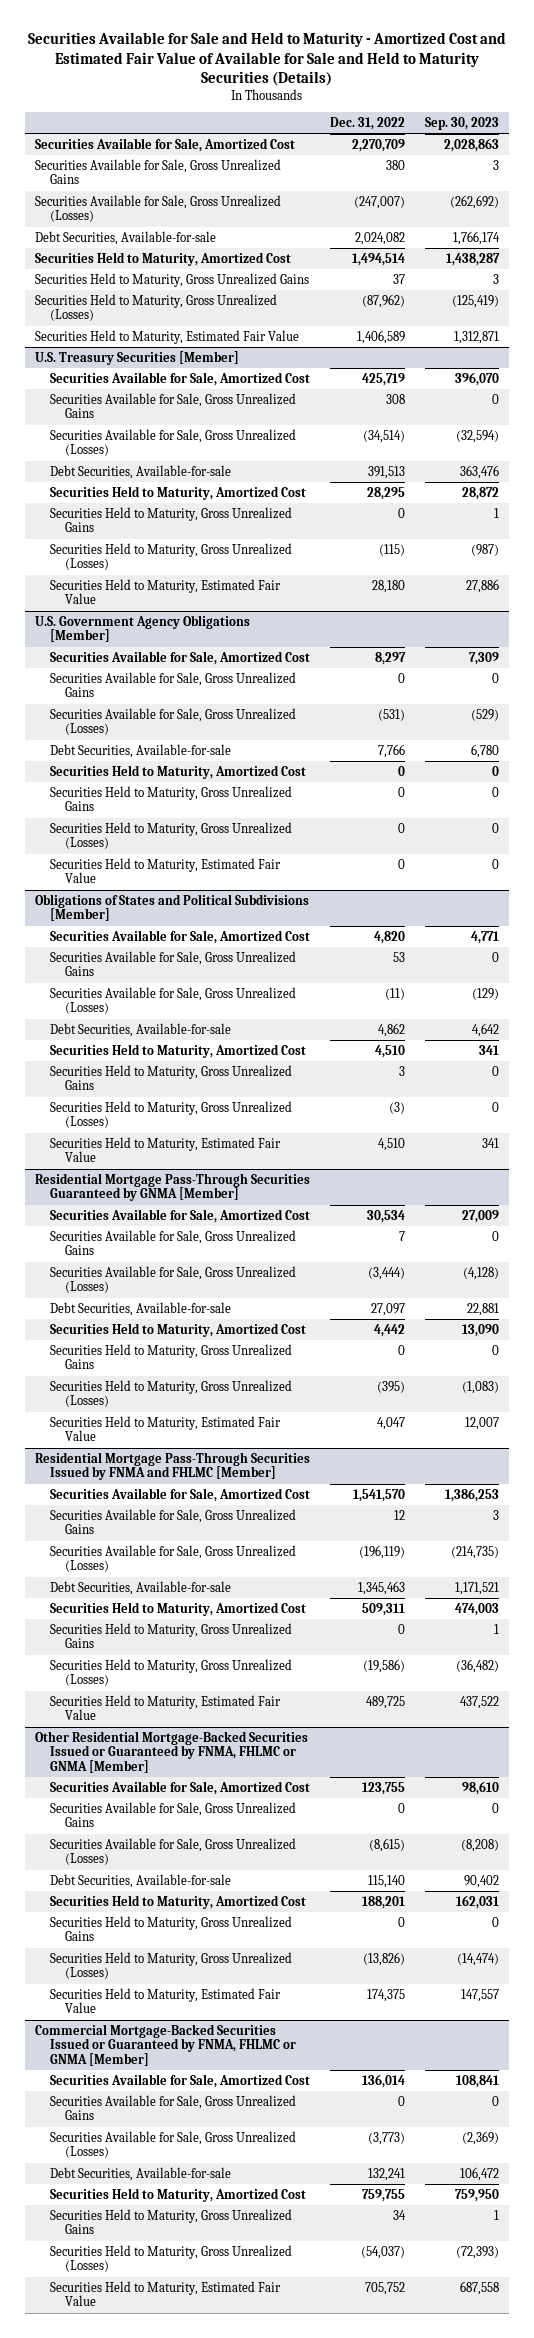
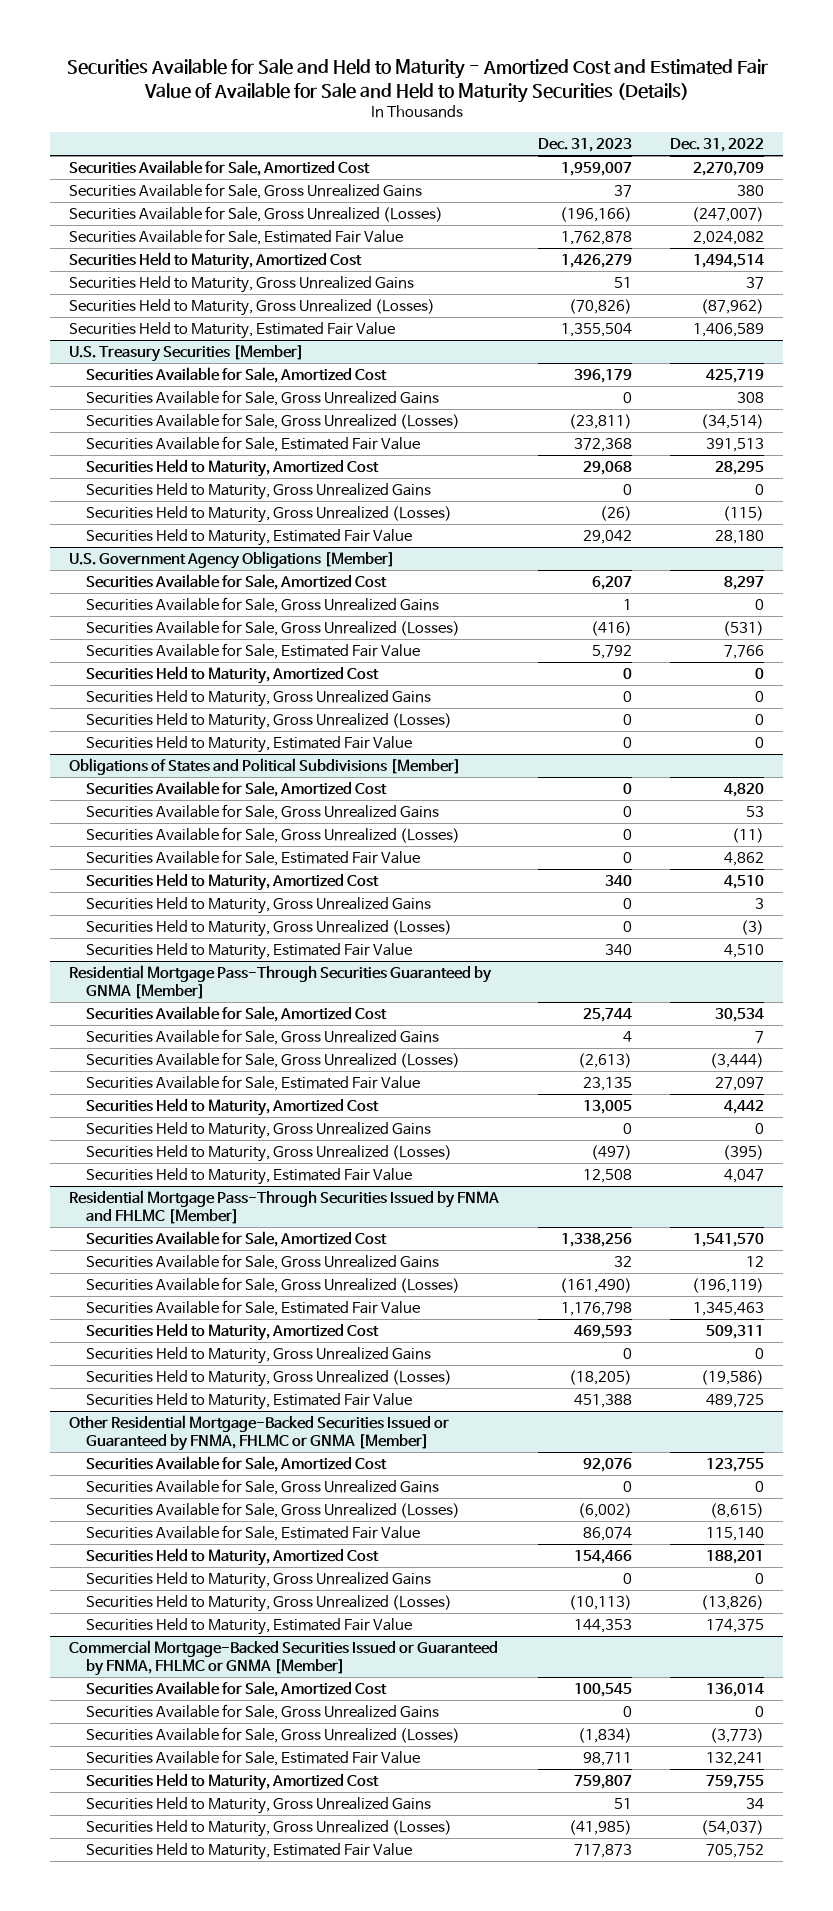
[424,116,499,130] Sep. 30, 2023 -> none
none -> [537,138,632,153] Dec. 31, 2023
[34,230,216,245] Debt Securities, Available-for-sale -> [69,228,404,245] Securities Available for Sale, Estimated Fair Value
[50,464,232,479] Debt Securities, Available-for-sale -> [85,435,420,452] Securities Available for Sale, Estimated Fair Value
[50,743,232,758] Debt Securities, Available-for-sale -> [85,642,420,659] Securities Available for Sale, Estimated Fair Value
[50,1022,232,1037] Debt Securities, Available-for-sale -> [85,849,420,866] Securities Available for Sale, Estimated Fair Value
[50,1301,232,1316] Debt Securities, Available-for-sale -> [85,1074,420,1091] Securities Available for Sale, Estimated Fair Value
[50,1580,232,1595] Debt Securities, Available-for-sale -> [85,1299,420,1316] Securities Available for Sale, Estimated Fair Value
[50,1873,232,1888] Debt Securities, Available-for-sale -> [85,1524,420,1541] Securities Available for Sale, Estimated Fair Value
[50,2166,232,2181] Debt Securities, Available-for-sale -> [85,1749,420,1766] Securities Available for Sale, Estimated Fair Value

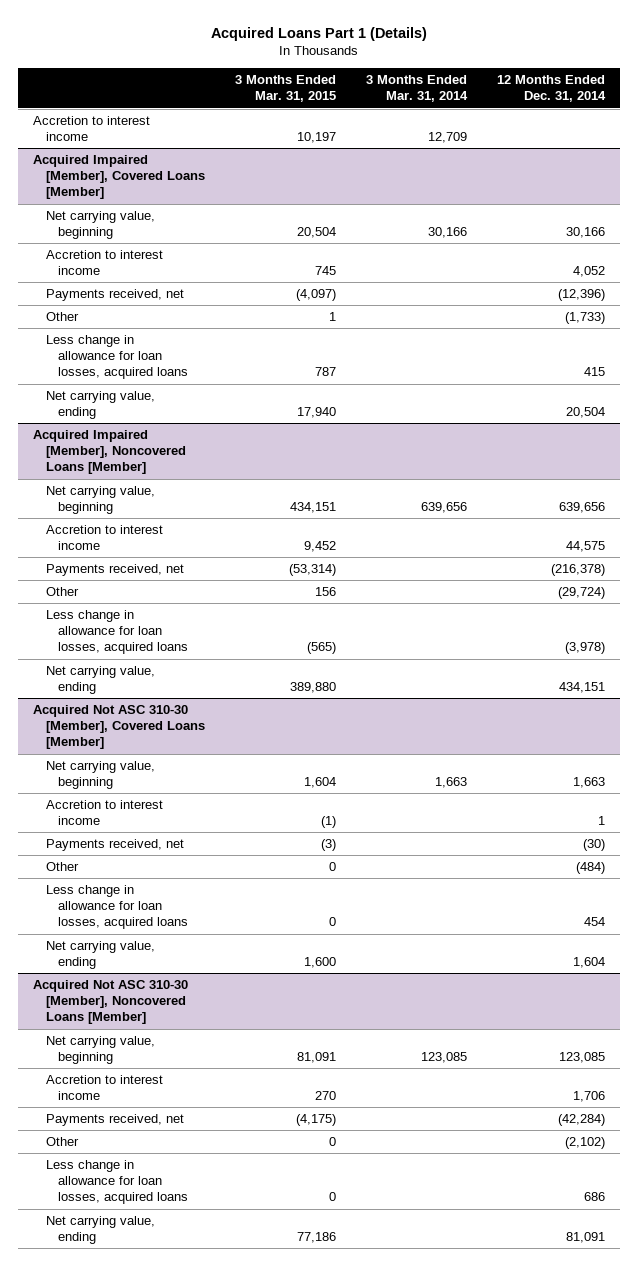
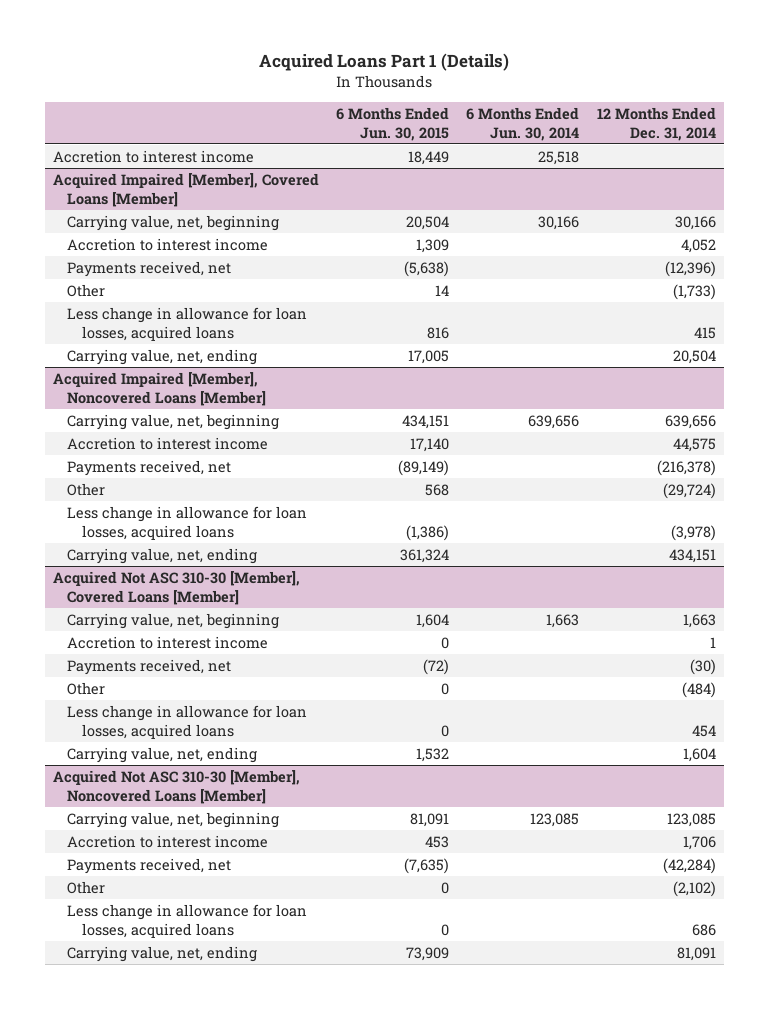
[234,75,336,103] 3 Months Ended Mar. 31, 2015 -> none
[365,75,468,103] 3 Months Ended Mar. 31, 2014 -> none
none -> [336,106,450,141] 6 Months Ended Jun. 30, 2015
none -> [466,106,580,141] 6 Months Ended Jun. 30, 2014
[45,210,155,240] Net carrying value, beginning -> [67,214,280,231] Carrying value, net, beginning
[45,390,155,420] Net carrying value, ending -> [67,348,258,365] Carrying value, net, ending
[45,485,155,515] Net carrying value, beginning -> [67,413,280,430] Carrying value, net, beginning
[45,665,155,695] Net carrying value, ending -> [67,547,258,564] Carrying value, net, ending
[45,760,155,790] Net carrying value, beginning -> [67,612,280,629] Carrying value, net, beginning
[45,940,155,970] Net carrying value, ending -> [67,746,258,763] Carrying value, net, ending
[45,1035,155,1065] Net carrying value, beginning -> [67,811,280,828] Carrying value, net, beginning
[45,1215,155,1245] Net carrying value, ending -> [67,945,258,962] Carrying value, net, ending

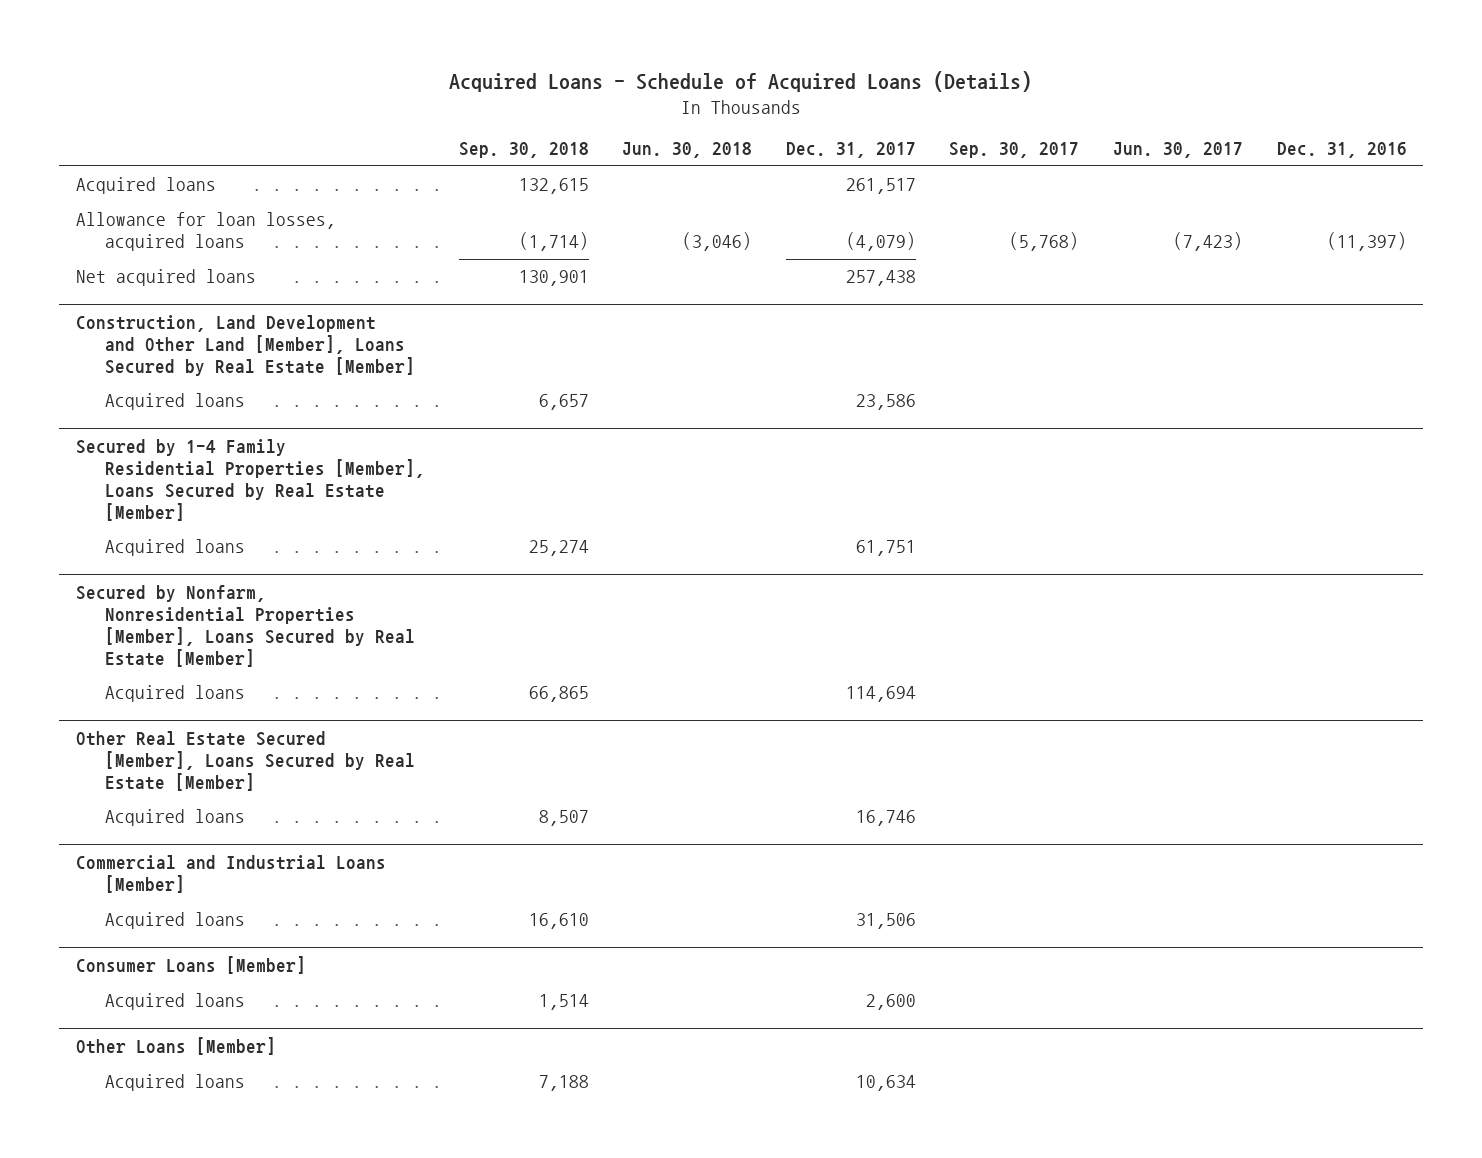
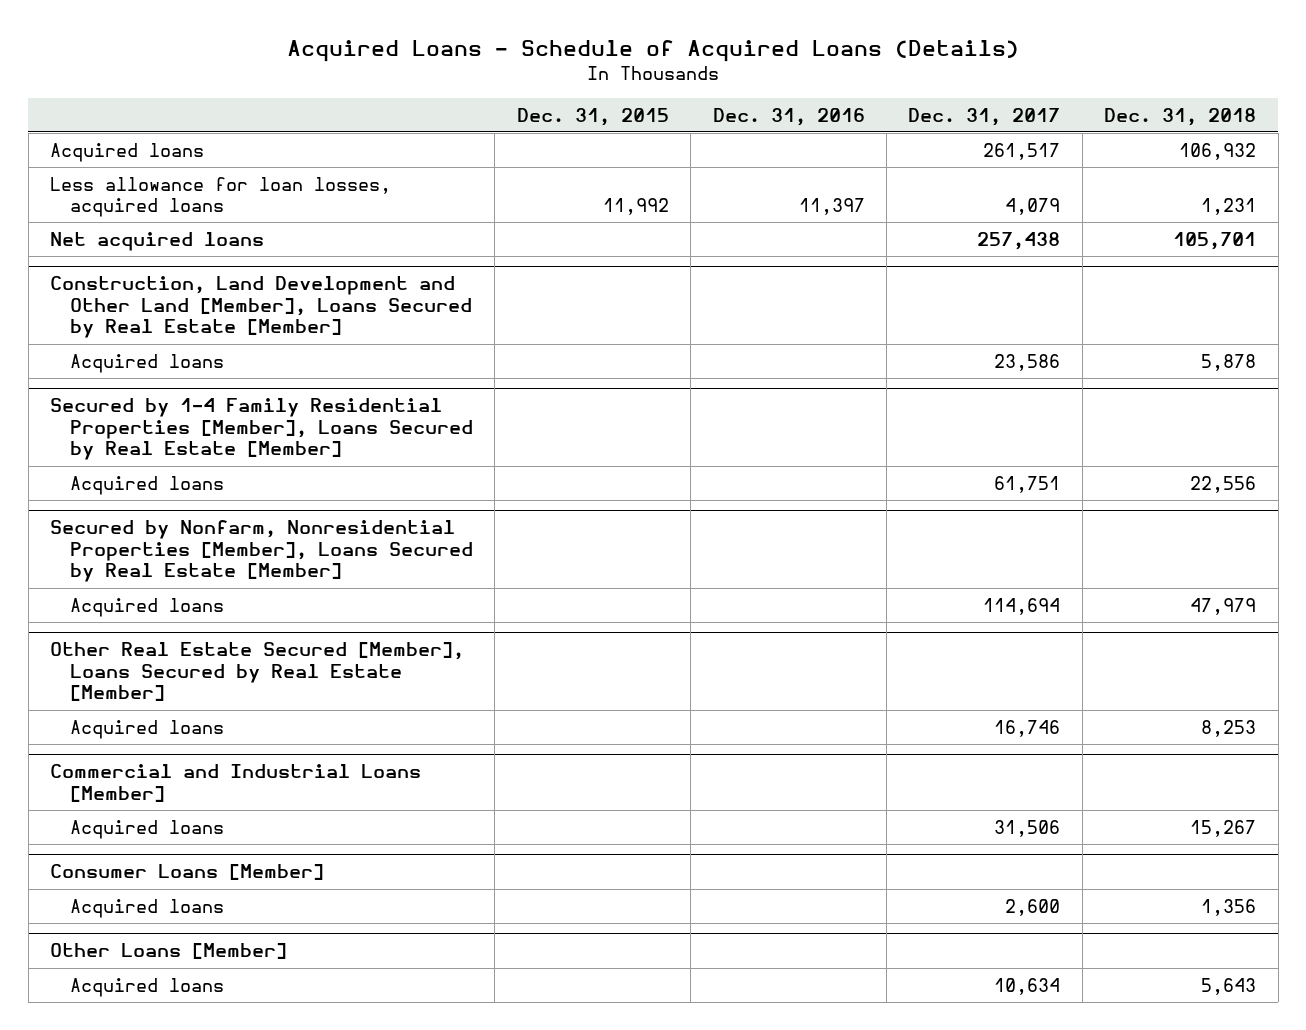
[458,142,589,159] Sep. 30, 2018 -> none
[622,142,753,159] Jun. 30, 2018 -> none
[949,142,1080,159] Sep. 30, 2017 -> none
[1113,142,1244,159] Jun. 30, 2017 -> none
none -> [516,107,669,126] Dec. 31, 2015
none -> [1104,107,1257,126] Dec. 31, 2018
[75,212,336,252] Allowance for loan losses, acquired loans -> [50,176,392,218] Less allowance for loan losses, acquired loans
[845,232,916,252] (4,079) -> [1005,198,1061,216] 4,079
[1326,232,1407,252] (11,397) -> [798,198,865,216] 11,397

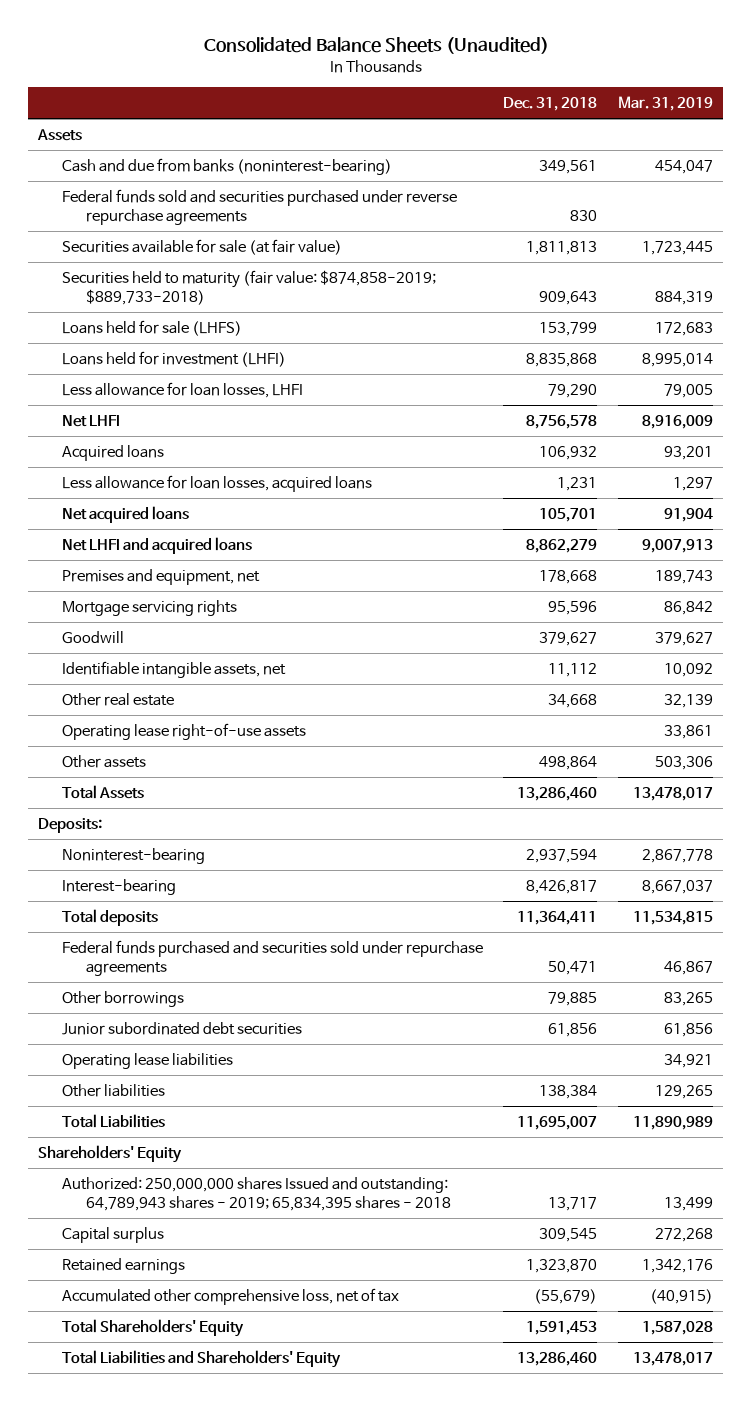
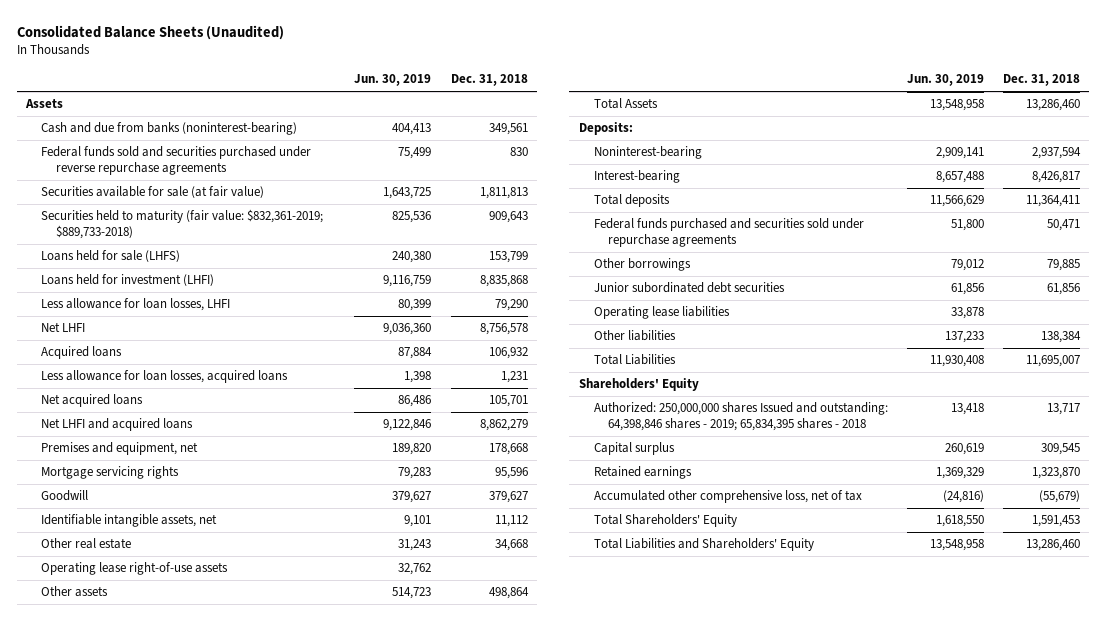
[617,96,713,112] Mar. 31, 2019 -> none
none -> [354,74,432,87] Jun. 30, 2019
[61,269,436,306] Securities held to maturity (fair value: $874,858-2019; $889,733-2018) -> [41,209,324,240] Securities held to maturity (fair value: $832,361-2019; $889,733-2018)
[61,1176,451,1212] Authorized: 250,000,000 shares Issued and outstanding: 64,789,943 shares - 2019; 65,834,395 shares - 2018 -> [593,402,888,432] Authorized: 250,000,000 shares Issued and outstanding: 64,398,846 shares - 2019; 65,834,395 shares - 2018

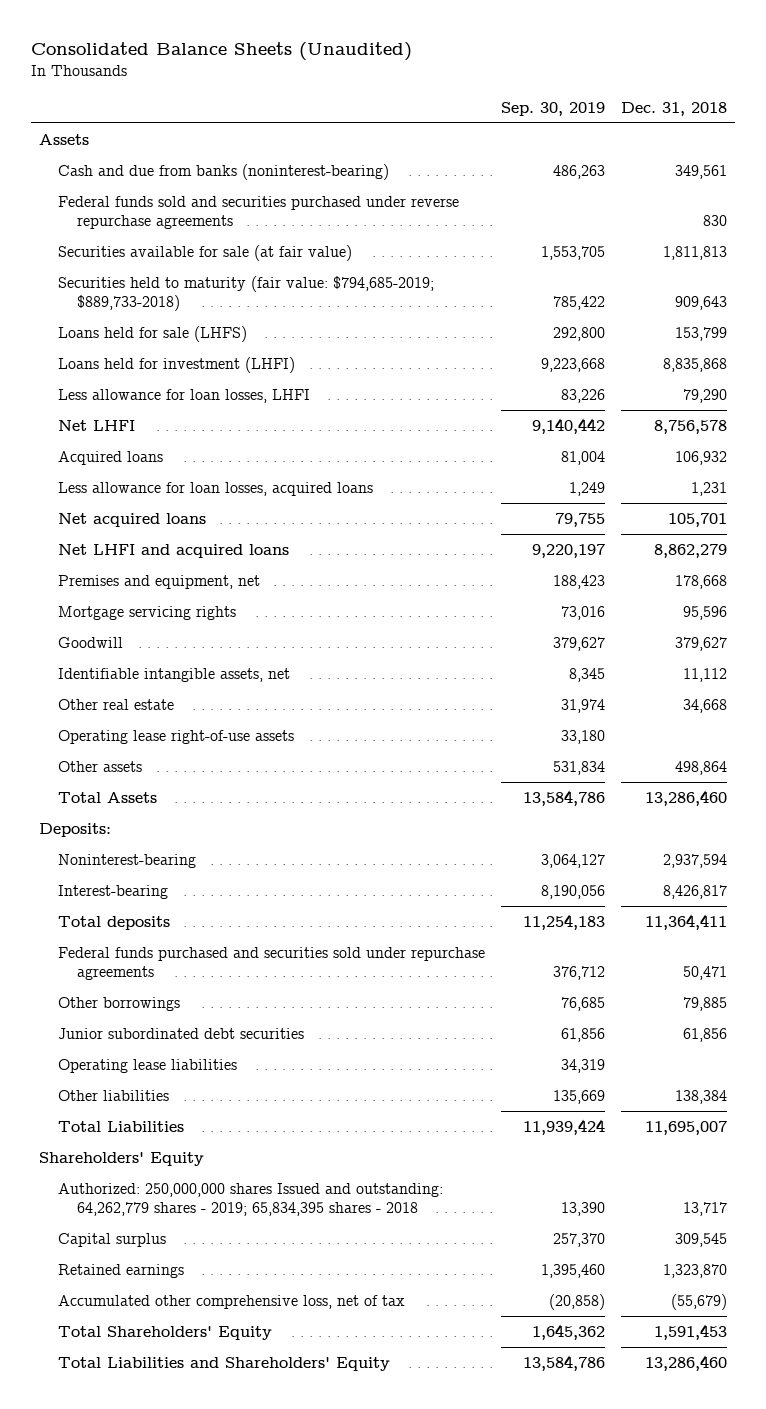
[354,74,432,87] Jun. 30, 2019 -> none
none -> [500,101,605,116] Sep. 30, 2019
[41,209,324,240] Securities held to maturity (fair value: $832,361-2019; $889,733-2018) -> [57,275,434,311] Securities held to maturity (fair value: $794,685-2019; $889,733-2018)
[593,402,888,432] Authorized: 250,000,000 shares Issued and outstanding: 64,398,846 shares - 2019; 65,834,395 shares - 2018 -> [57,1182,443,1216] Authorized: 250,000,000 shares Issued and outstanding: 64,262,779 shares - 2019; 65,834,395 shares - 2018

